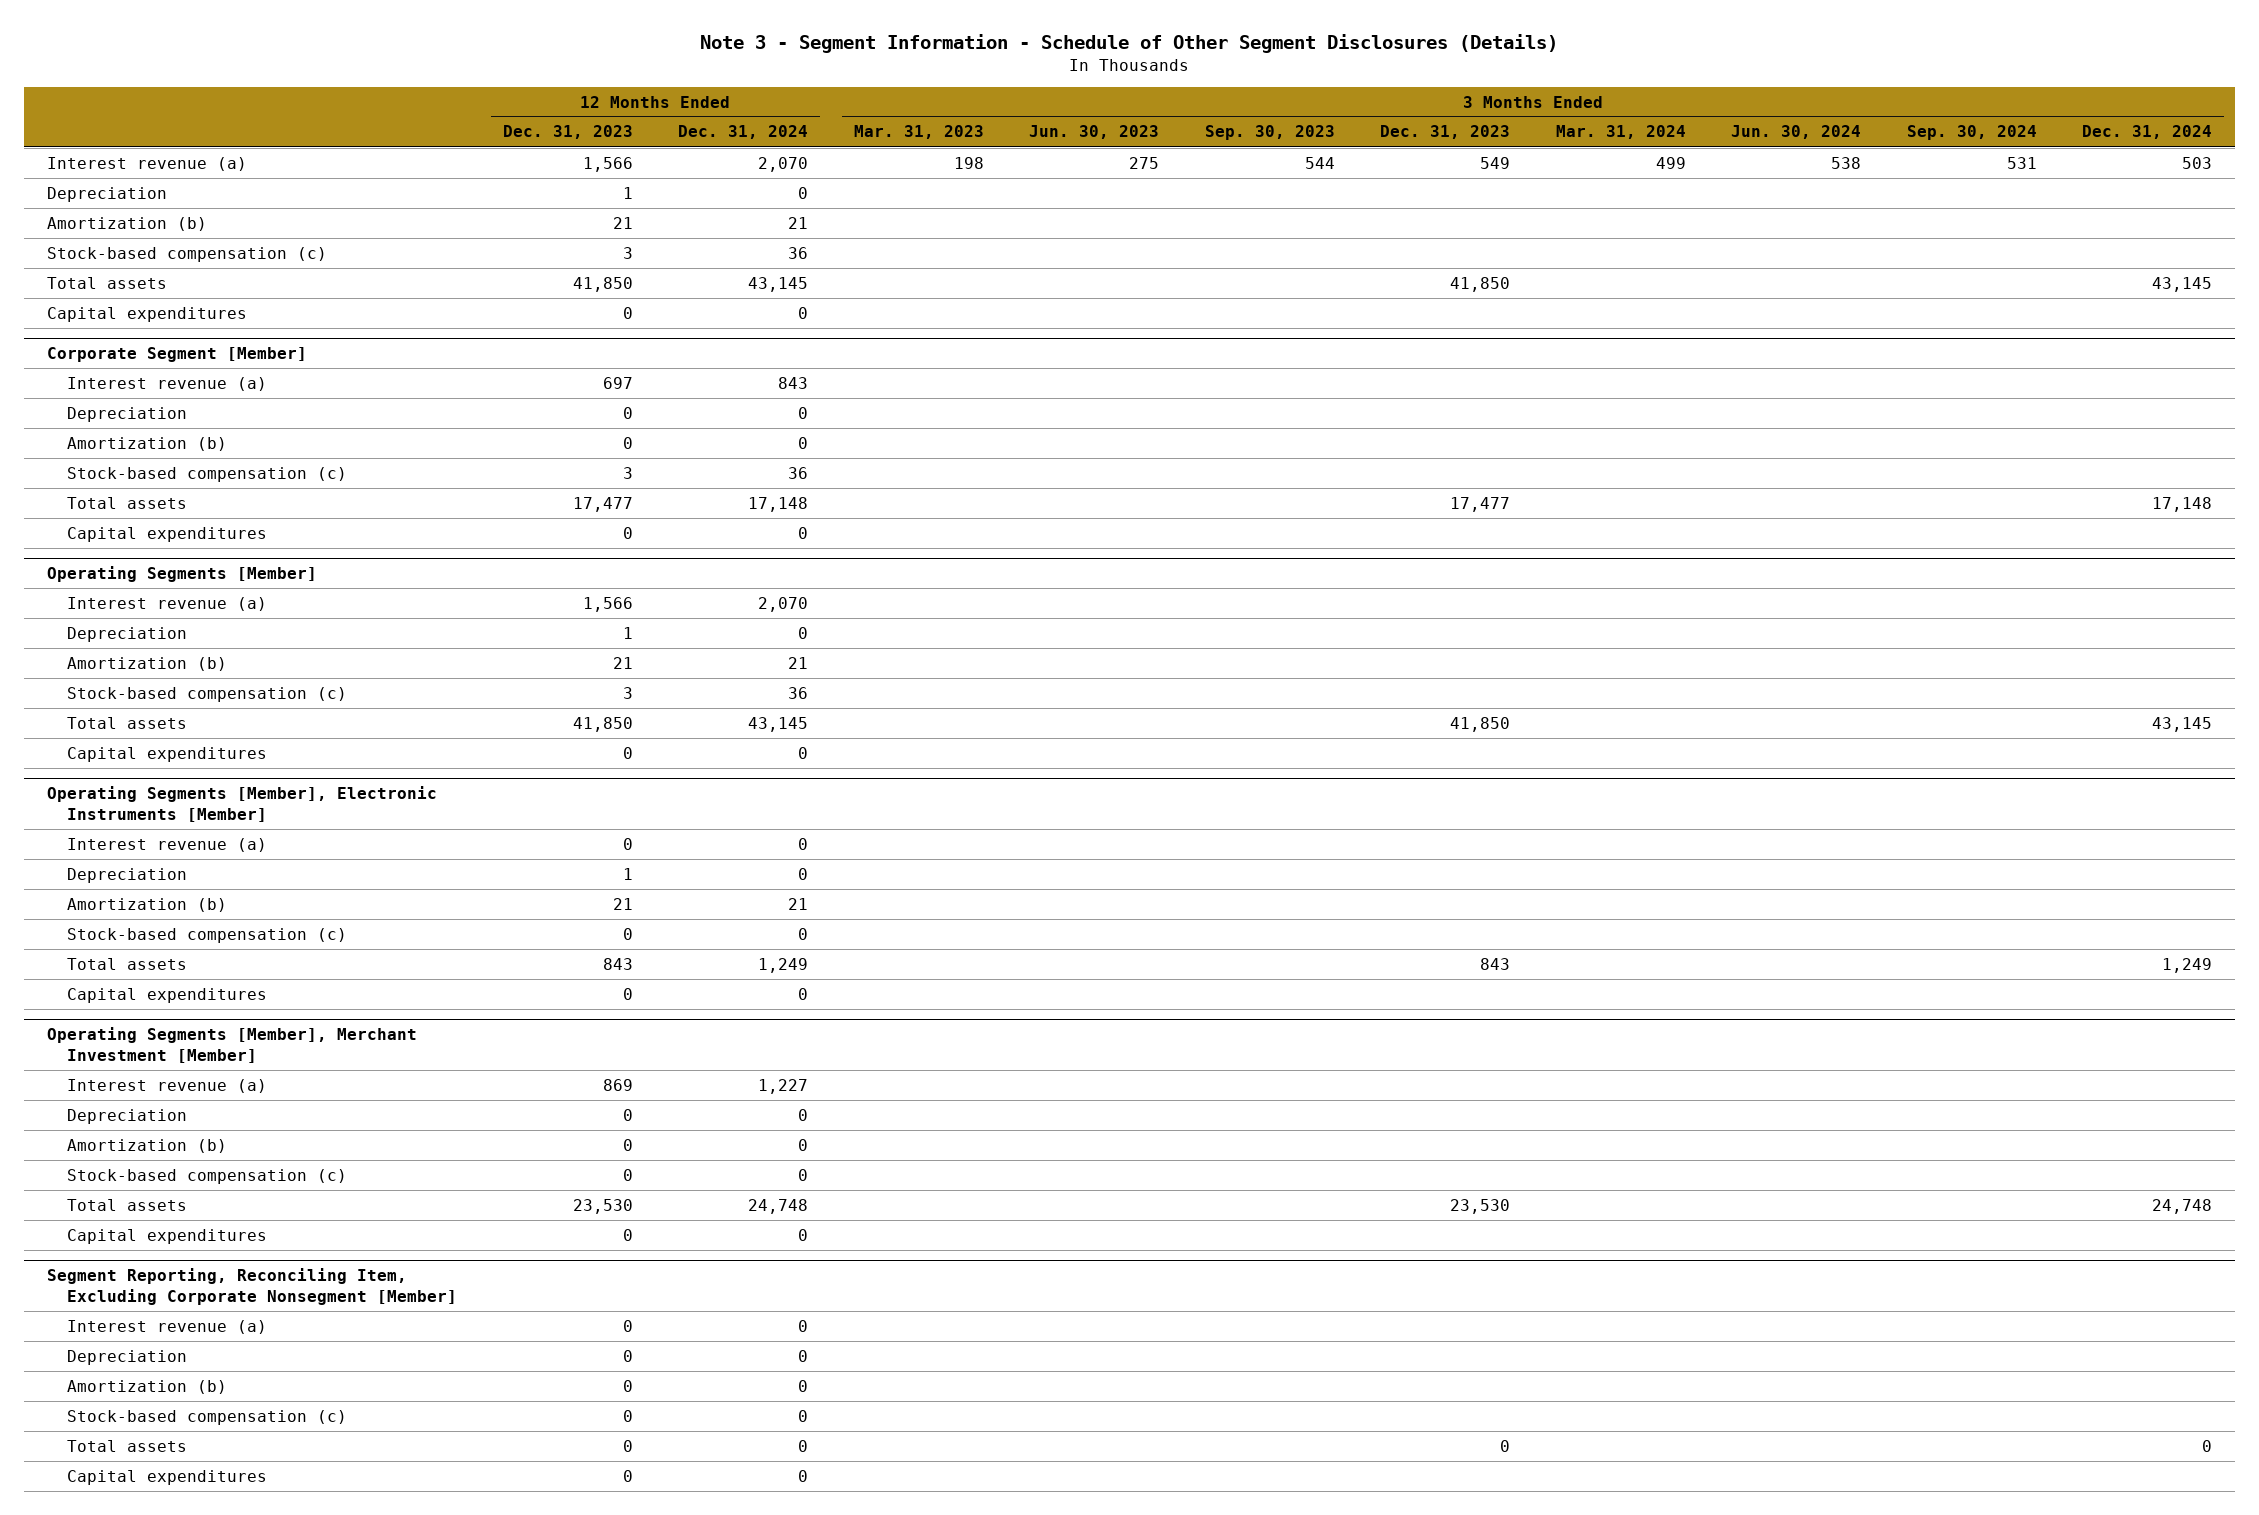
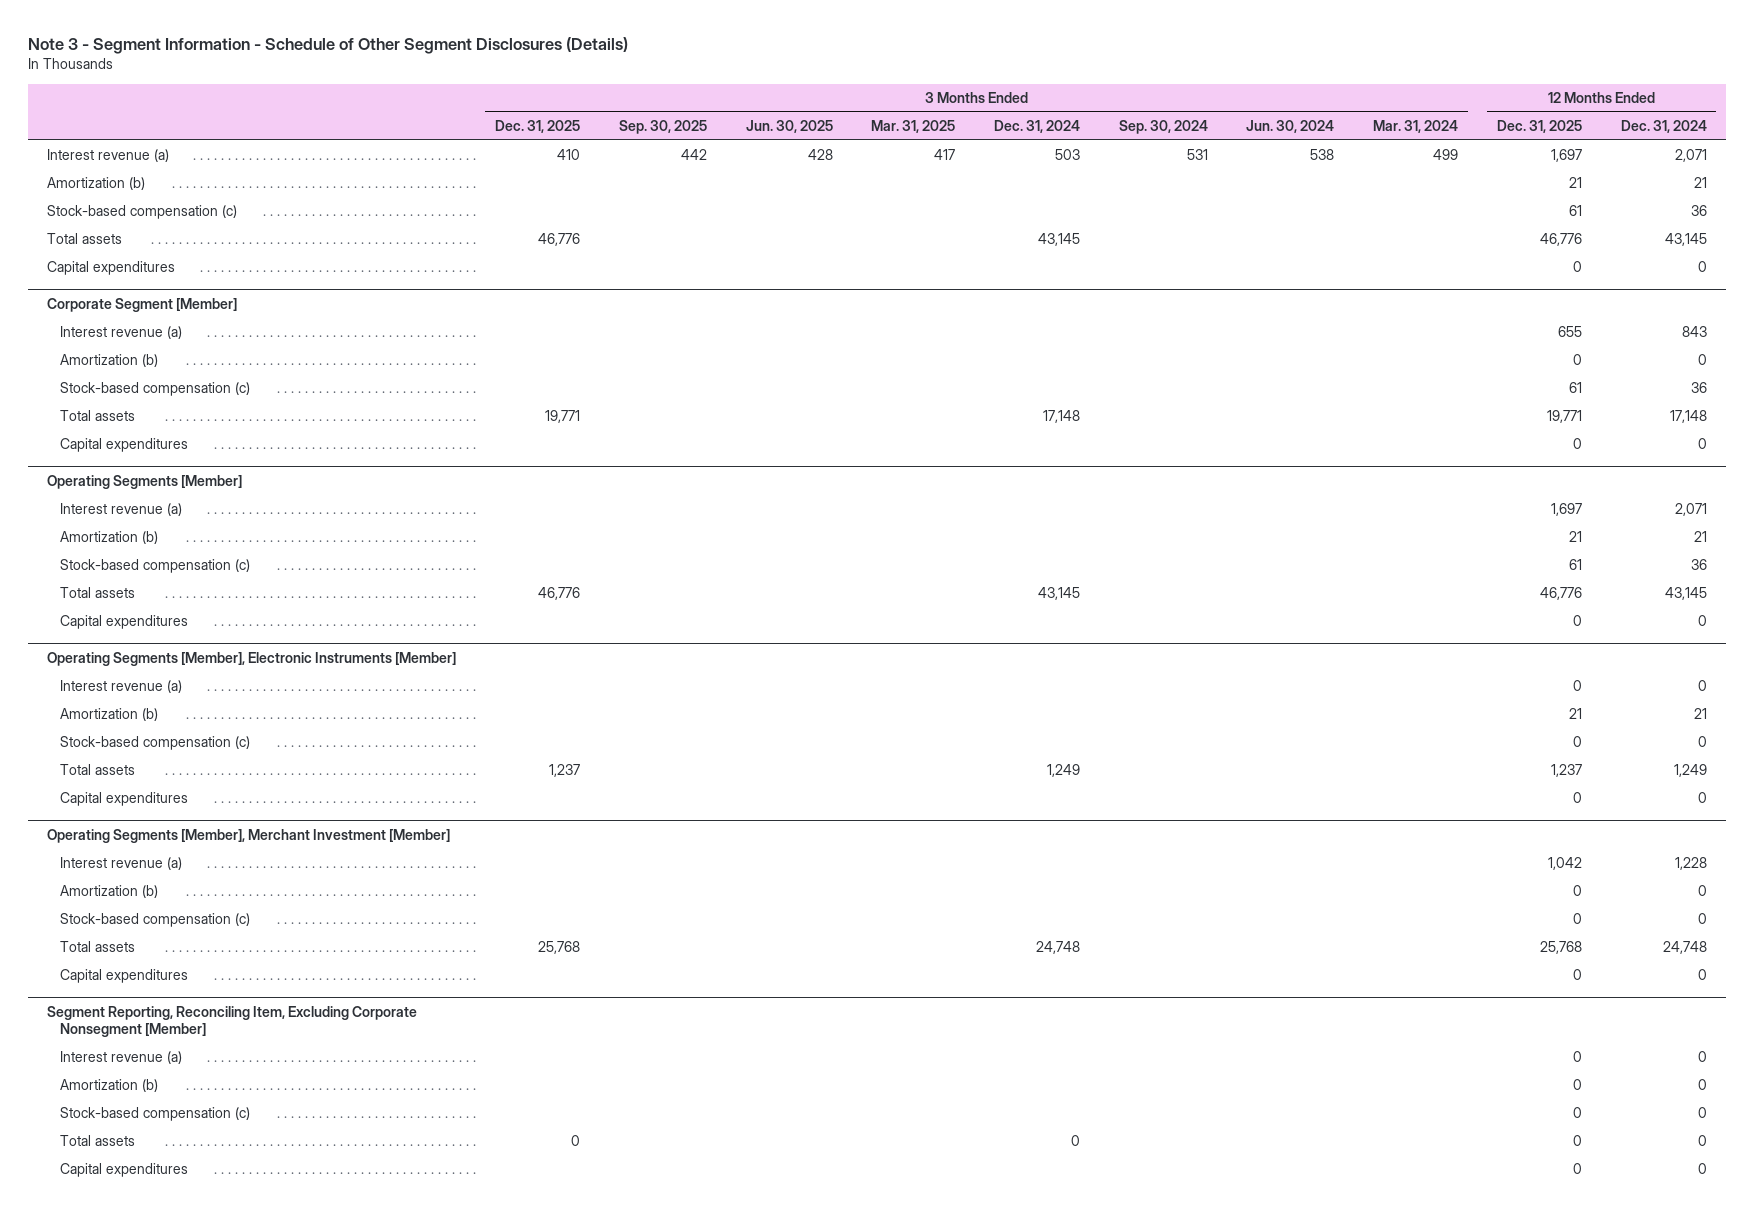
[502,125,633,140] Dec. 31, 2023 -> none
[853,125,984,140] Mar. 31, 2023 -> none
[1029,125,1160,140] Jun. 30, 2023 -> none
[1204,125,1335,141] Sep. 30, 2023 -> none
[1380,125,1511,140] Dec. 31, 2023 -> none
none -> [495,119,581,133] Dec. 31, 2025
none -> [618,119,707,134] Sep. 30, 2025
none -> [745,119,833,133] Jun. 30, 2025
none -> [871,119,956,133] Mar. 31, 2025
none -> [1496,119,1582,133] Dec. 31, 2025
[46,186,167,202] Depreciation -> none
[758,156,809,172] 2,070 -> [1674,149,1707,163] 2,071
[67,406,188,422] Depreciation -> none
[67,626,188,642] Depreciation -> none
[758,596,809,612] 2,070 -> [1674,503,1707,517] 2,071
[67,867,188,883] Depreciation -> none
[67,1108,188,1124] Depreciation -> none
[758,1078,809,1094] 1,227 -> [1674,857,1707,871] 1,228
[67,1349,188,1365] Depreciation -> none

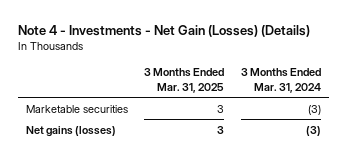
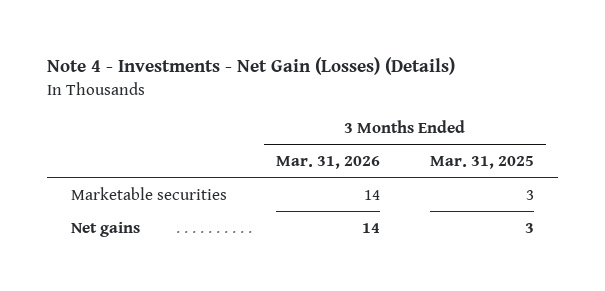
[240,68,321,93] 3 Months Ended Mar. 31, 2024 -> none
none -> [276,156,381,170] Mar. 31, 2026
[26,125,117,137] Net gains (losses) -> [71,221,141,237] Net gains

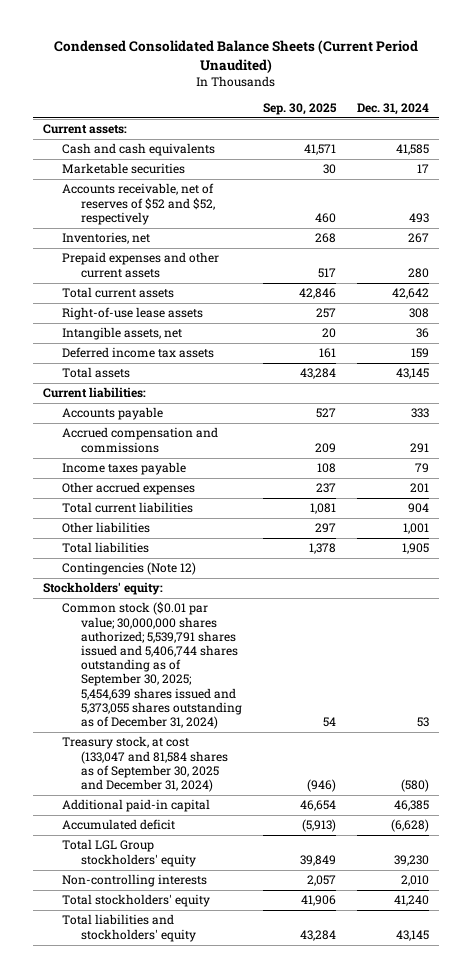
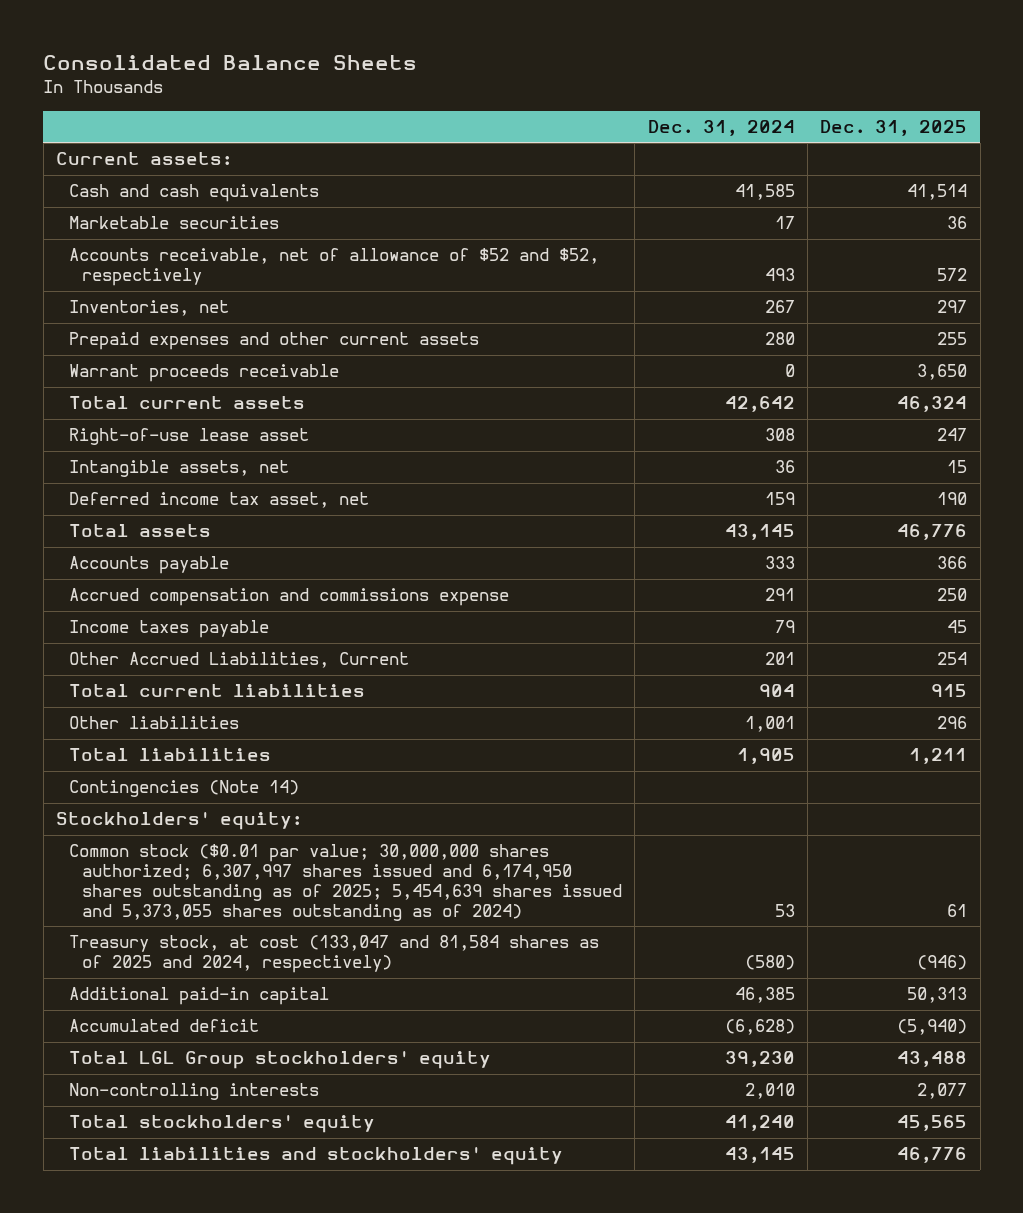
[54,40,419,73] Condensed Consolidated Balance Sheets (Current Period Unaudited) -> [43,55,418,71] Consolidated Balance Sheets
[262,102,337,115] Sep. 30, 2025 -> none
none -> [820,120,968,137] Dec. 31, 2025
[62,183,216,225] Accounts receivable, net of reserves of $52 and $52, respectively -> [69,248,600,287] Accounts receivable, net of allowance of $52 and $52, respectively
none -> [69,364,340,383] Warrant proceeds receivable
[62,307,204,321] Right-of-use lease assets -> [69,428,310,446] Right-of-use lease asset
[62,347,215,359] Deferred income tax assets -> [69,492,370,509] Deferred income tax asset, net
[43,387,147,399] Current liabilities: -> none
[62,427,219,453] Accrued compensation and commissions -> [69,588,510,607] Accrued compensation and commissions expense
[62,482,196,496] Other accrued expenses -> [69,652,410,669] Other Accrued Liabilities, Current
[62,562,197,576] Contingencies (Note 12) -> [69,780,300,798] Contingencies (Note 14)
[62,602,243,729] Common stock ($0.01 par value; 30,000,000 shares authorized; 5,539,791 shares issued and 5,406,744 shares outstanding as of September 30, 2025; 5,454,639 shares issued and 5,373,055 shares outstanding as of December 31, 2024) -> [69,844,622,921] Common stock ($0.01 par value; 30,000,000 shares authorized; 6,307,997 shares issued and 6,174,950 shares outstanding as of 2025; 5,454,639 shares issued and 5,373,055 shares outstanding as of 2024)
[62,736,229,792] Treasury stock, at cost (133,047 and 81,584 shares as of September 30, 2025 and December 31, 2024) -> [69,935,600,974] Treasury stock, at cost (133,047 and 81,584 shares as of 2025 and 2024, respectively)

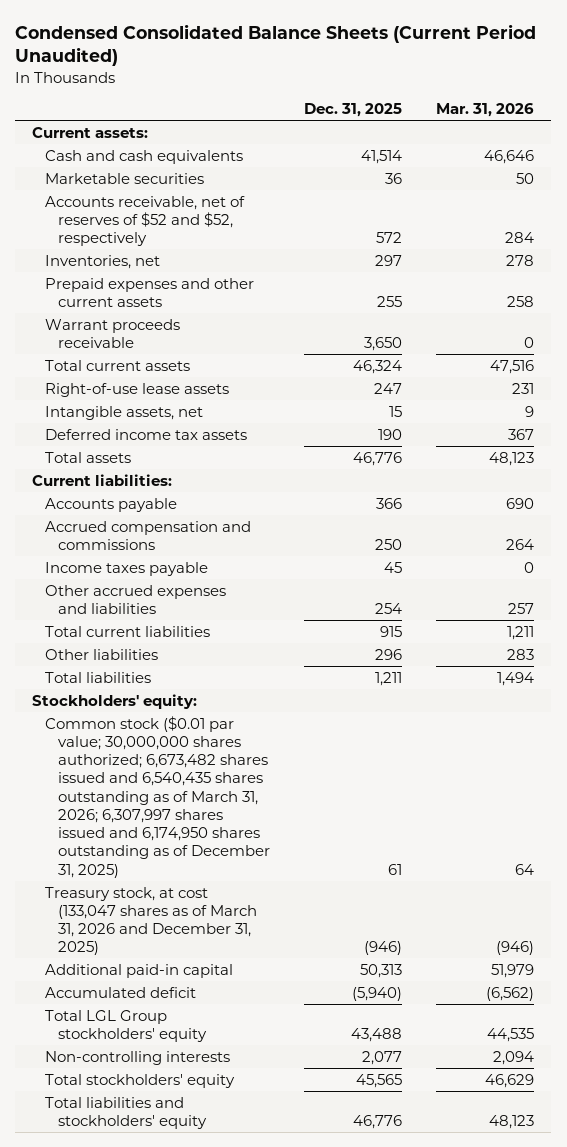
[43,55,418,71] Consolidated Balance Sheets -> [15,23,537,67] Condensed Consolidated Balance Sheets (Current Period Unaudited)
[647,120,795,137] Dec. 31, 2024 -> none
none -> [436,103,535,118] Mar. 31, 2026
[69,248,600,287] Accounts receivable, net of allowance of $52 and $52, respectively -> [45,195,246,247] Accounts receivable, net of reserves of $52 and $52, respectively
[69,428,310,446] Right-of-use lease asset -> [45,382,230,397] Right-of-use lease assets
[69,492,370,509] Deferred income tax asset, net -> [45,428,248,440] Deferred income tax assets
none -> [32,473,173,486] Current liabilities:
[69,588,510,607] Accrued compensation and commissions expense -> [45,520,252,550] Accrued compensation and commissions
[69,652,410,669] Other Accrued Liabilities, Current -> [45,584,227,614] Other accrued expenses and liabilities
[69,780,300,798] Contingencies (Note 14) -> none
[69,844,622,921] Common stock ($0.01 par value; 30,000,000 shares authorized; 6,307,997 shares issued and 6,174,950 shares outstanding as of 2025; 5,454,639 shares issued and 5,373,055 shares outstanding as of 2024) -> [45,715,270,878] Common stock ($0.01 par value; 30,000,000 shares authorized; 6,673,482 shares issued and 6,540,435 shares outstanding as of March 31, 2026; 6,307,997 shares issued and 6,174,950 shares outstanding as of December 31, 2025)
[69,935,600,974] Treasury stock, at cost (133,047 and 81,584 shares as of 2025 and 2024, respectively) -> [45,886,257,956] Treasury stock, at cost (133,047 shares as of March 31, 2026 and December 31, 2025)

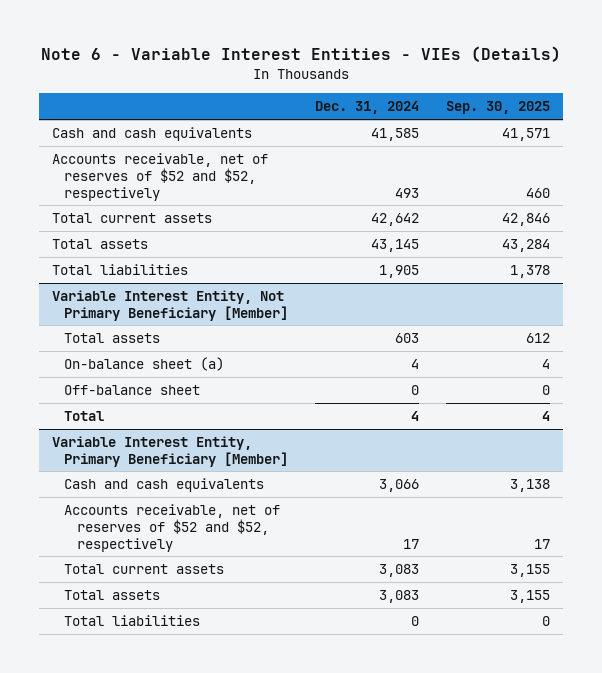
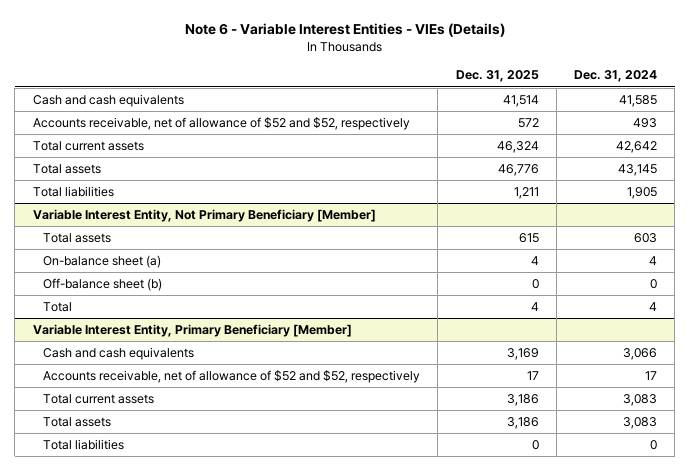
[445,101,550,115] Sep. 30, 2025 -> none
none -> [455,70,539,83] Dec. 31, 2025
[52,152,269,201] Accounts receivable, net of reserves of $52 and $52, respectively -> [32,117,410,131] Accounts receivable, net of allowance of $52 and $52, respectively
[64,384,201,395] Off-balance sheet -> [43,278,163,292] Off-balance sheet (b)
[64,503,281,552] Accounts receivable, net of reserves of $52 and $52, respectively -> [43,370,421,384] Accounts receivable, net of allowance of $52 and $52, respectively

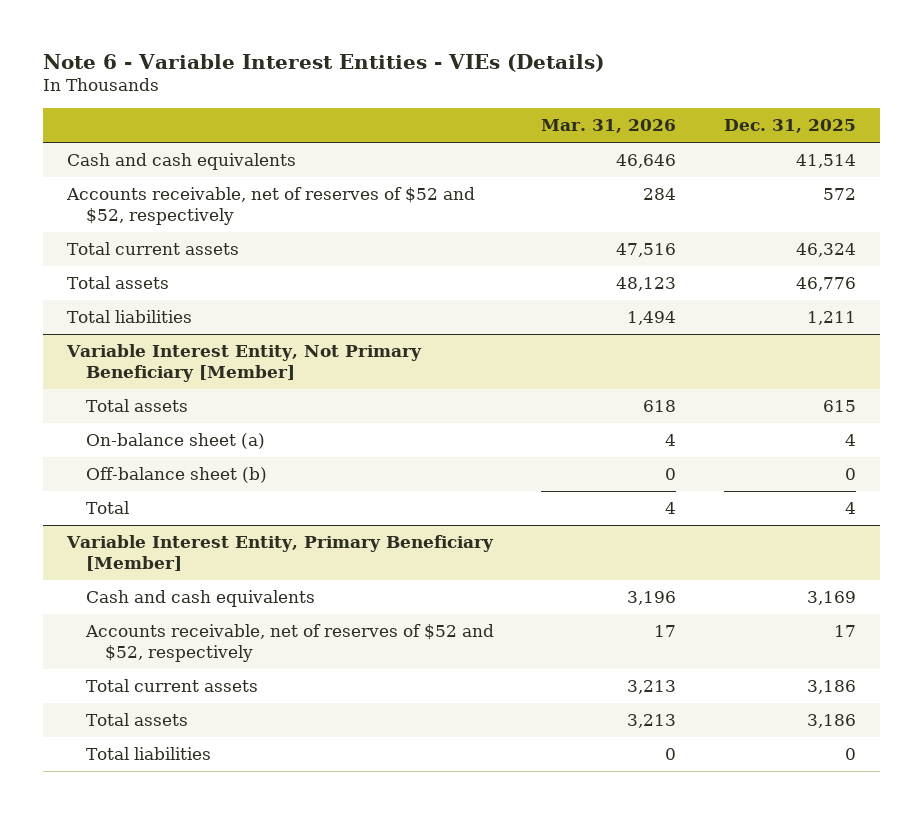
[574,70,658,83] Dec. 31, 2024 -> none
none -> [541,119,677,134] Mar. 31, 2026
[32,117,410,131] Accounts receivable, net of allowance of $52 and $52, respectively -> [65,187,475,226] Accounts receivable, net of reserves of $52 and $52, respectively
[43,370,421,384] Accounts receivable, net of allowance of $52 and $52, respectively -> [84,624,494,663] Accounts receivable, net of reserves of $52 and $52, respectively

